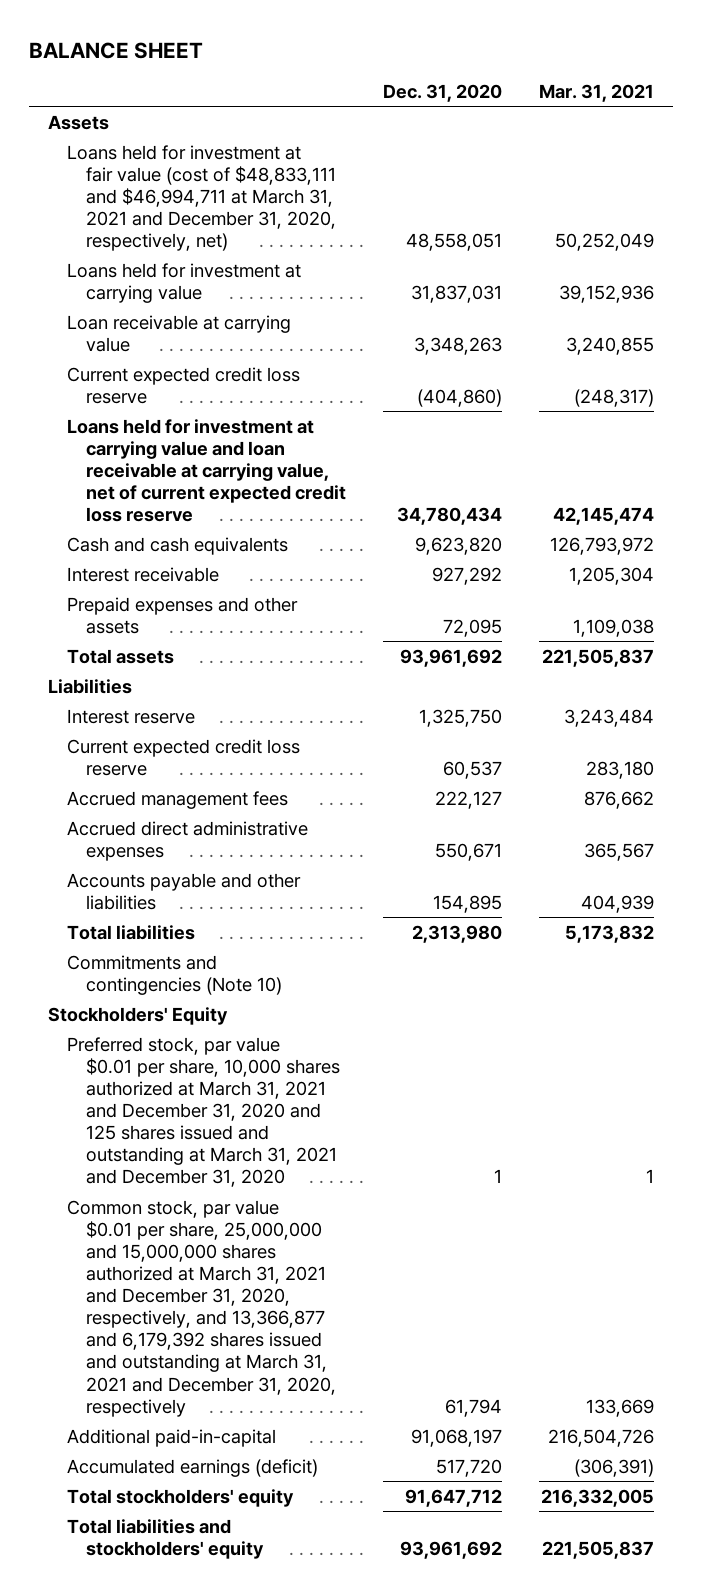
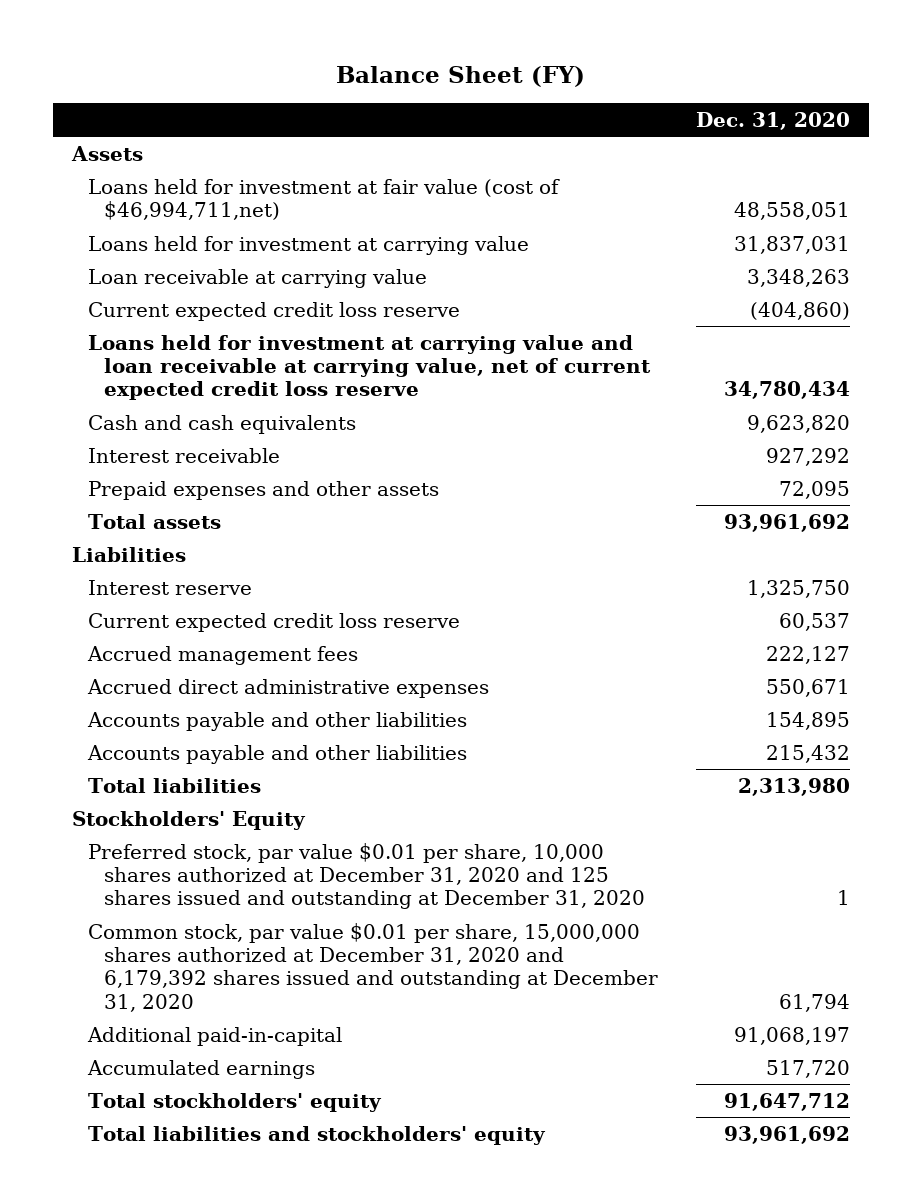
[29,42,204,60] BALANCE SHEET -> [335,66,585,88] Balance Sheet (FY)
[539,84,655,103] Mar. 31, 2021 -> none
[66,144,336,252] Loans held for investment at fair value (cost of $48,833,111 and $46,994,711 at March 31, 2021 and December 31, 2020, respectively, net) -> [87,178,560,221] Loans held for investment at fair value (cost of $46,994,711,net)
none -> [86,744,467,764] Accounts payable and other liabilities
[66,954,282,995] Commitments and contingencies (Note 10) -> none
[66,1036,340,1188] Preferred stock, par value $0.01 per share, 10,000 shares authorized at March 31, 2021 and December 31, 2020 and 125 shares issued and outstanding at March 31, 2021 and December 31, 2020 -> [87,842,645,910] Preferred stock, par value $0.01 per share, 10,000 shares authorized at December 31, 2020 and 125 shares issued and outstanding at December 31, 2020
[66,1199,336,1417] Common stock, par value $0.01 per share, 25,000,000 and 15,000,000 shares authorized at March 31, 2021 and December 31, 2020, respectively, and 13,366,877 and 6,179,392 shares issued and outstanding at March 31, 2021 and December 31, 2020, respectively -> [87,922,658,1012] Common stock, par value $0.01 per share, 15,000,000 shares authorized at December 31, 2020 and 6,179,392 shares issued and outstanding at December 31, 2020
[66,1458,318,1477] Accumulated earnings (deficit) -> [86,1059,315,1079] Accumulated earnings

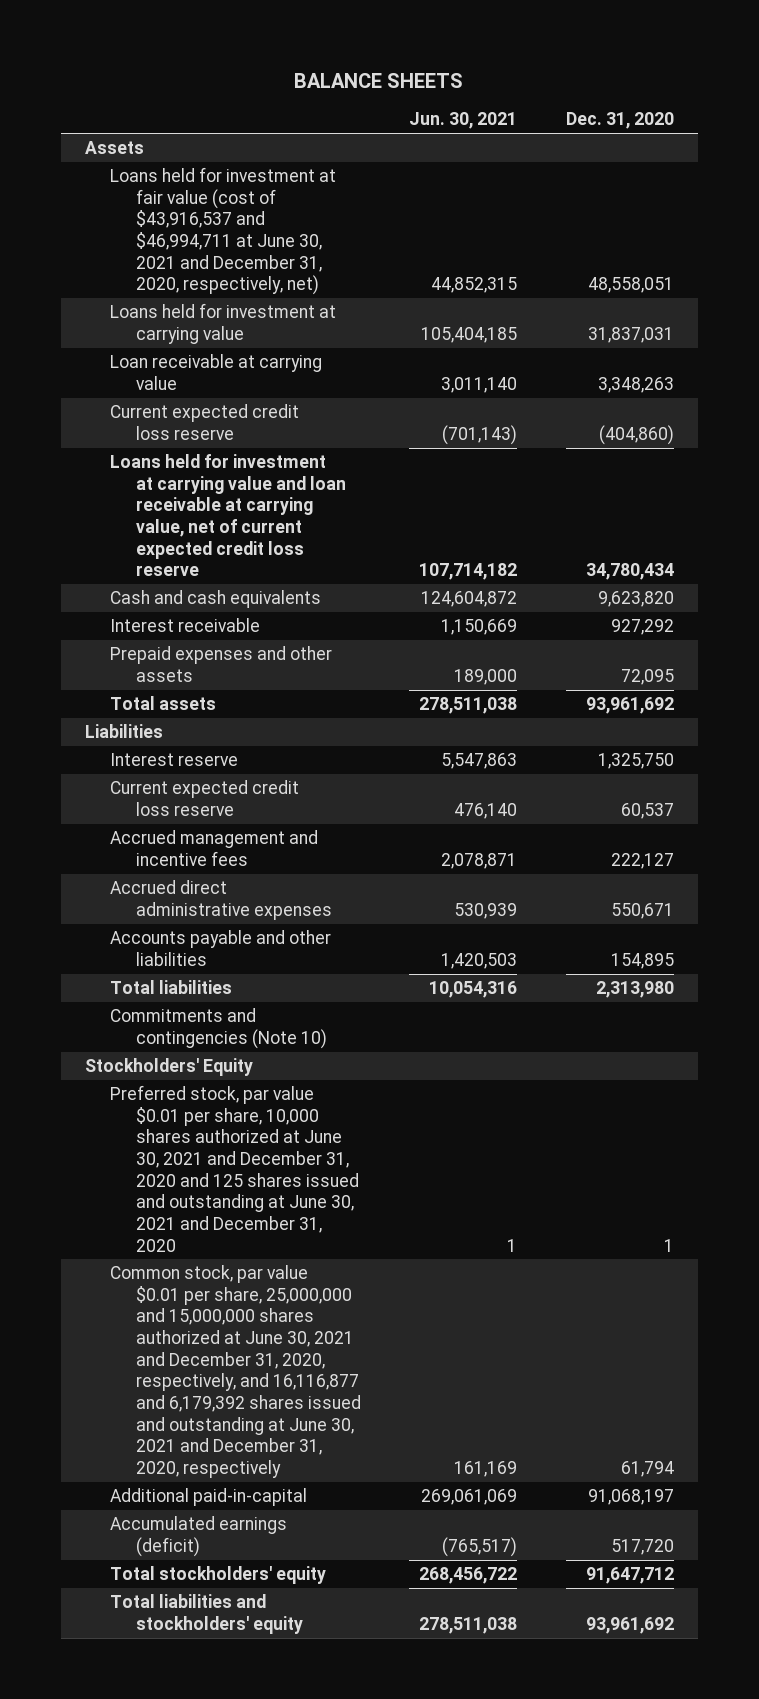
[335,66,585,88] Balance Sheet (FY) -> [294,72,464,88] BALANCE SHEETS
none -> [409,112,518,130] Jun. 30, 2021
[87,178,560,221] Loans held for investment at fair value (cost of $46,994,711,net) -> [110,167,337,296] Loans held for investment at fair value (cost of $43,916,537 and $46,994,711 at June 30, 2021 and December 31, 2020, respectively, net)
[86,645,358,665] Accrued management fees -> [110,830,319,866] Accrued management and incentive fees
[86,744,467,764] Accounts payable and other liabilities -> none
none -> [110,1008,327,1049] Commitments and contingencies (Note 10)
[87,842,645,910] Preferred stock, par value $0.01 per share, 10,000 shares authorized at December 31, 2020 and 125 shares issued and outstanding at December 31, 2020 -> [110,1085,359,1252] Preferred stock, par value $0.01 per share, 10,000 shares authorized at June 30, 2021 and December 31, 2020 and 125 shares issued and outstanding at June 30, 2021 and December 31, 2020
[87,922,658,1012] Common stock, par value $0.01 per share, 15,000,000 shares authorized at December 31, 2020 and 6,179,392 shares issued and outstanding at December 31, 2020 -> [110,1265,361,1478] Common stock, par value $0.01 per share, 25,000,000 and 15,000,000 shares authorized at June 30, 2021 and December 31, 2020, respectively, and 16,116,877 and 6,179,392 shares issued and outstanding at June 30, 2021 and December 31, 2020, respectively
[86,1059,315,1079] Accumulated earnings -> [110,1516,288,1557] Accumulated earnings (deficit)

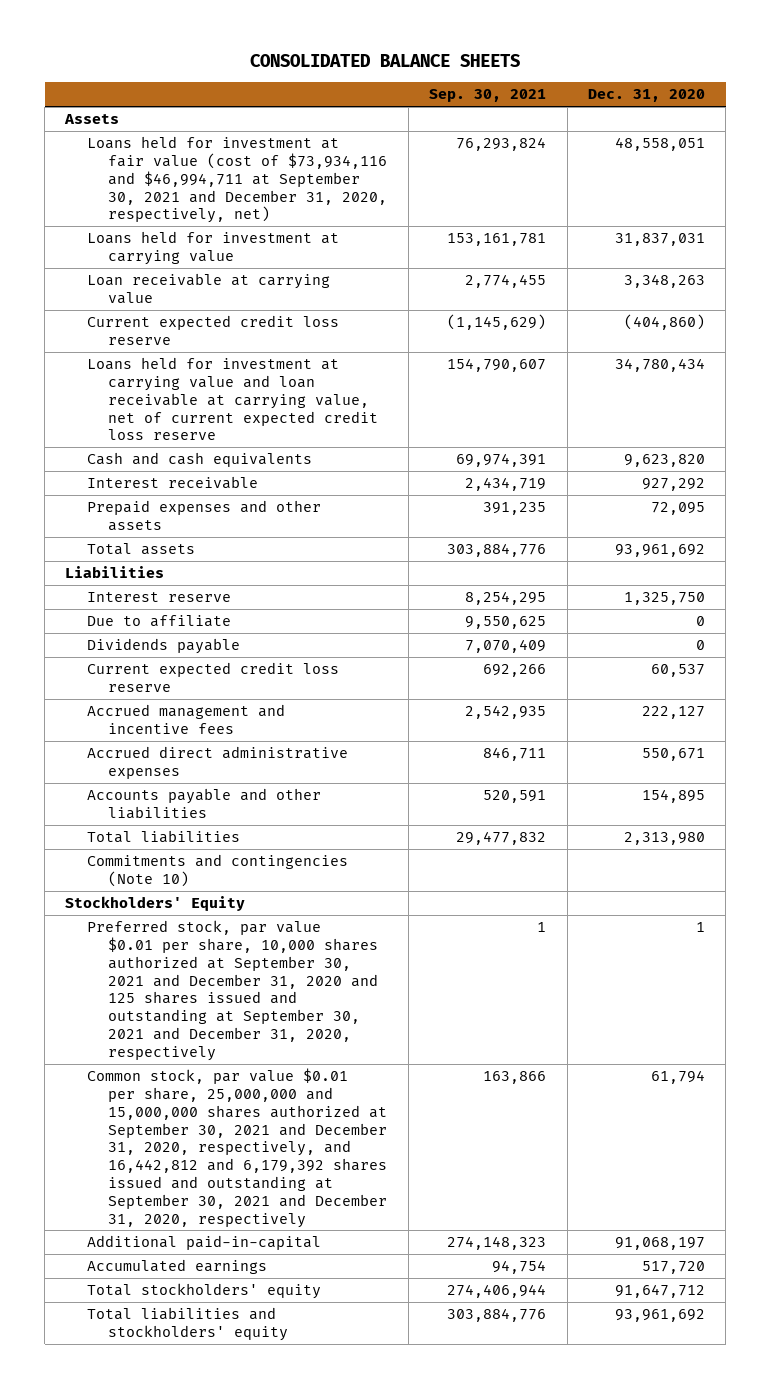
[294,72,464,88] BALANCE SHEETS -> [250,54,521,68] CONSOLIDATED BALANCE SHEETS
[409,112,518,130] Jun. 30, 2021 -> none
none -> [429,89,547,103] Sep. 30, 2021
[110,167,337,296] Loans held for investment at fair value (cost of $43,916,537 and $46,994,711 at June 30, 2021 and December 31, 2020, respectively, net) -> [86,136,388,224] Loans held for investment at fair value (cost of $73,934,116 and $46,994,711 at September 30, 2021 and December 31, 2020, respectively, net)
none -> [86,615,231,628] Due to affiliate
none -> [86,638,240,655] Dividends payable
[110,1085,359,1252] Preferred stock, par value $0.01 per share, 10,000 shares authorized at June 30, 2021 and December 31, 2020 and 125 shares issued and outstanding at June 30, 2021 and December 31, 2020 -> [86,920,379,1061] Preferred stock, par value $0.01 per share, 10,000 shares authorized at September 30, 2021 and December 31, 2020 and 125 shares issued and outstanding at September 30, 2021 and December 31, 2020, respectively
[110,1265,361,1478] Common stock, par value $0.01 per share, 25,000,000 and 15,000,000 shares authorized at June 30, 2021 and December 31, 2020, respectively, and 16,116,877 and 6,179,392 shares issued and outstanding at June 30, 2021 and December 31, 2020, respectively -> [86,1068,388,1228] Common stock, par value $0.01 per share, 25,000,000 and 15,000,000 shares authorized at September 30, 2021 and December 31, 2020, respectively, and 16,442,812 and 6,179,392 shares issued and outstanding at September 30, 2021 and December 31, 2020, respectively
[110,1516,288,1557] Accumulated earnings (deficit) -> [86,1259,267,1275] Accumulated earnings

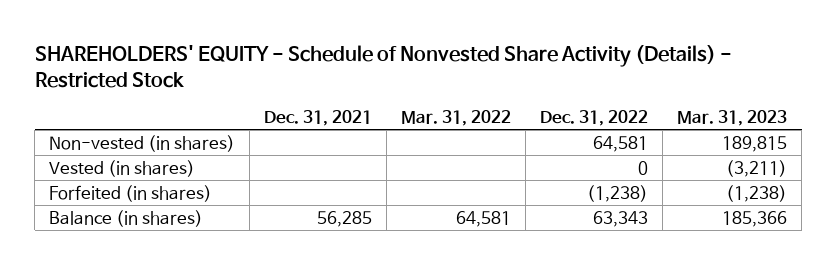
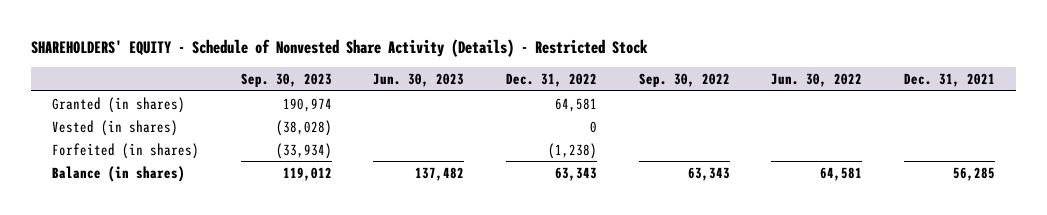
[401,109,512,126] Mar. 31, 2022 -> none
[677,109,788,126] Mar. 31, 2023 -> none
none -> [240,73,332,88] Sep. 30, 2023
none -> [373,73,465,88] Jun. 30, 2023
none -> [638,73,730,88] Sep. 30, 2022
none -> [771,73,863,88] Jun. 30, 2022
[49,134,236,152] Non-vested (in shares) -> [51,96,185,113] Granted (in shares)

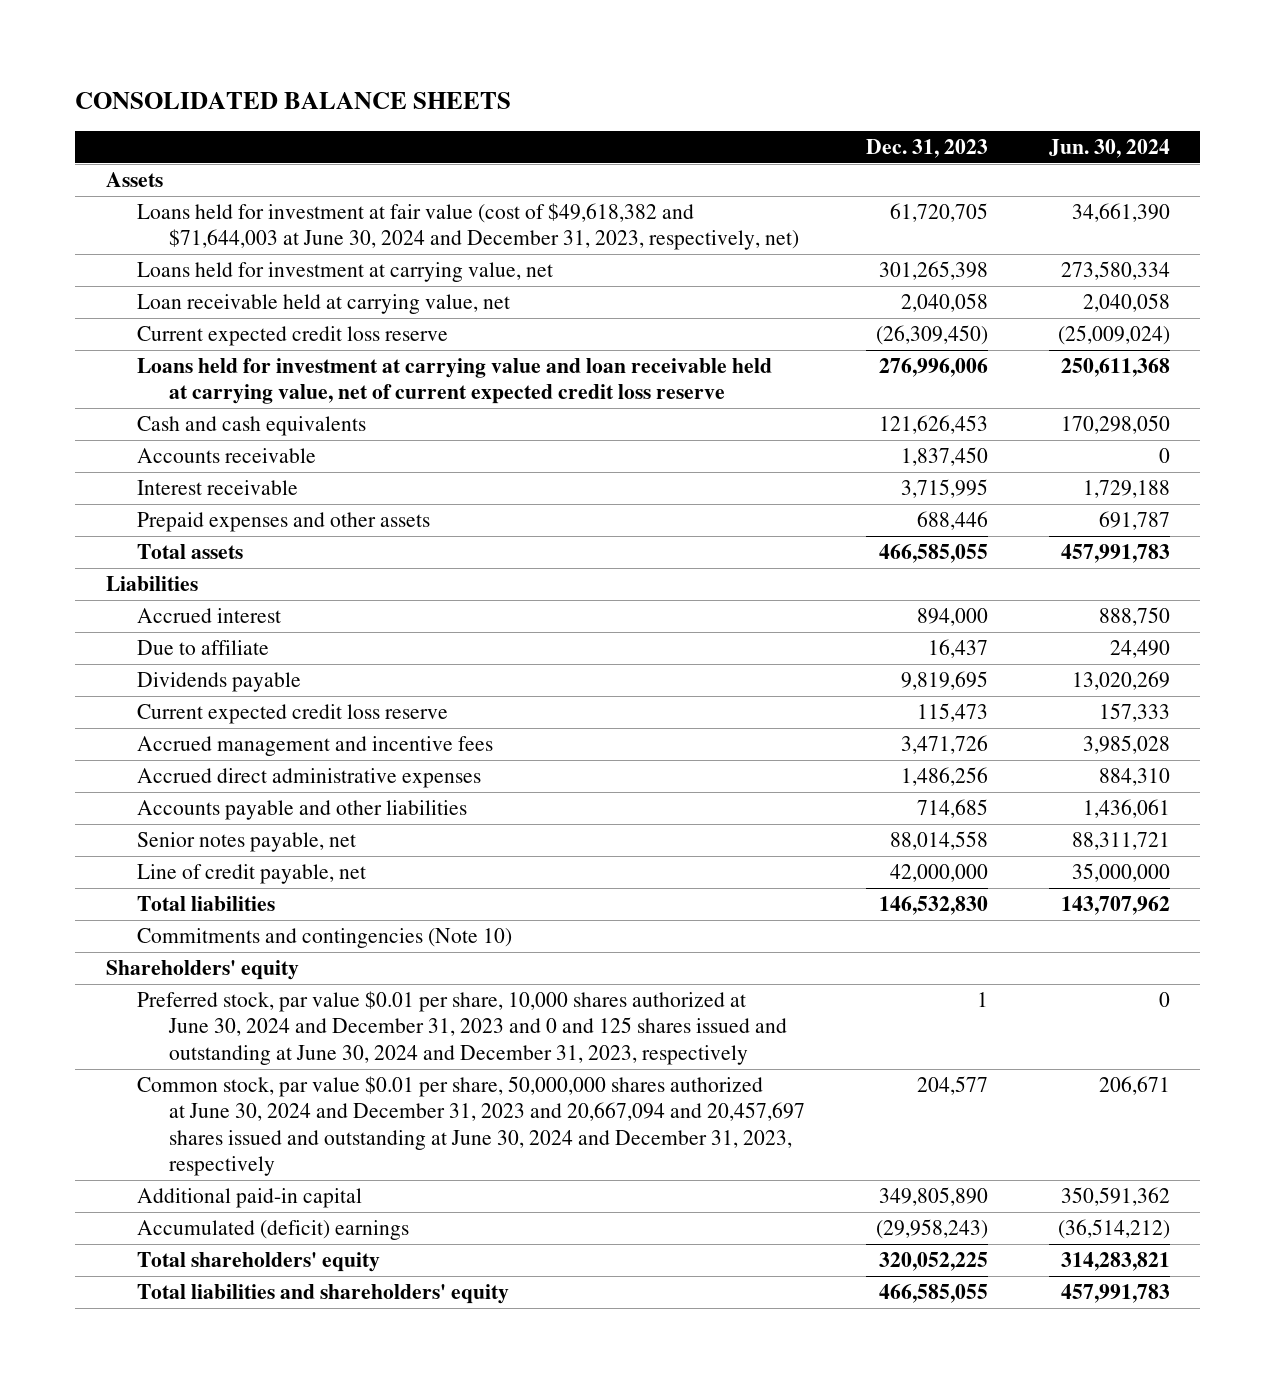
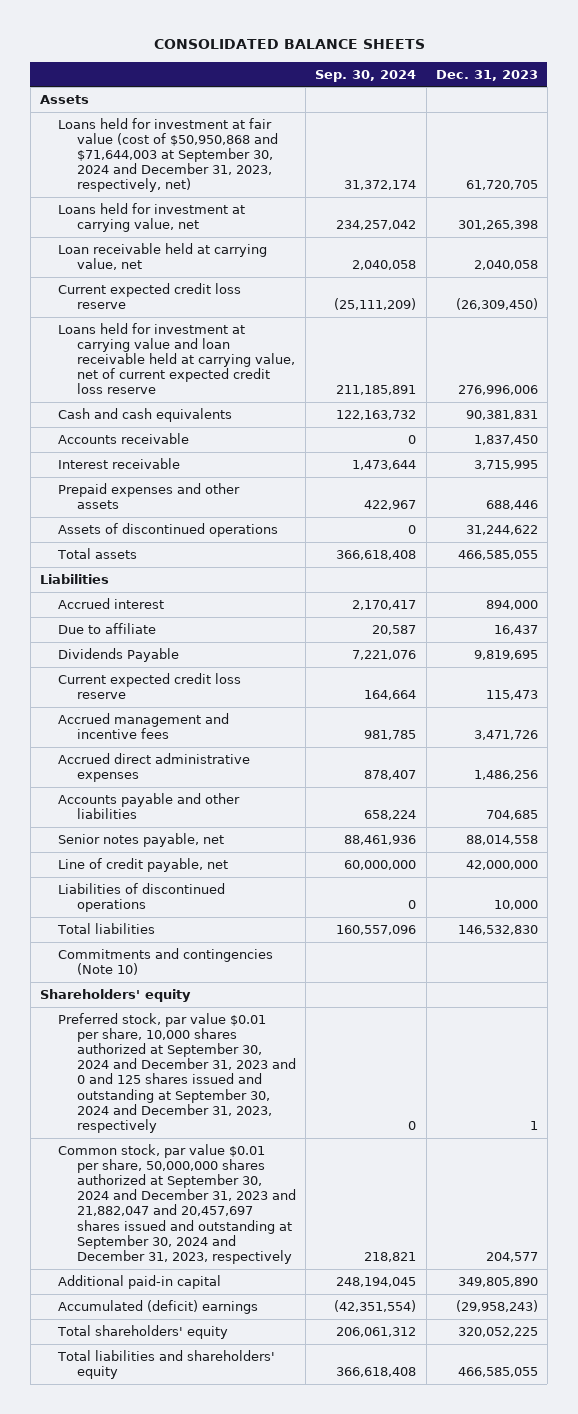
[1048,139,1170,159] Jun. 30, 2024 -> none
none -> [315,69,417,82] Sep. 30, 2024
[137,203,800,251] Loans held for investment at fair value (cost of $49,618,382 and $71,644,003 at June 30, 2024 and December 31, 2023, respectively, net) -> [58,117,279,193] Loans held for investment at fair value (cost of $50,950,868 and $71,644,003 at September 30, 2024 and December 31, 2023, respectively, net)
[878,415,988,435] 121,626,453 -> [465,409,538,420] 90,381,831
none -> [58,522,279,537] Assets of discontinued operations
[137,672,302,693] Dividends payable -> [58,647,180,662] Dividends Payable
[916,799,988,819] 714,685 -> [485,809,538,820] 704,685
none -> [58,882,226,912] Liabilities of discontinued operations
[137,991,788,1065] Preferred stock, par value $0.01 per share, 10,000 shares authorized at June 30, 2024 and December 31, 2023 and 0 and 125 shares issued and outstanding at June 30, 2024 and December 31, 2023, respectively -> [58,1012,297,1133] Preferred stock, par value $0.01 per share, 10,000 shares authorized at September 30, 2024 and December 31, 2023 and 0 and 125 shares issued and outstanding at September 30, 2024 and December 31, 2023, respectively
[137,1076,806,1177] Common stock, par value $0.01 per share, 50,000,000 shares authorized at June 30, 2024 and December 31, 2023 and 20,667,094 and 20,457,697 shares issued and outstanding at June 30, 2024 and December 31, 2023, respectively -> [58,1143,297,1264] Common stock, par value $0.01 per share, 50,000,000 shares authorized at September 30, 2024 and December 31, 2023 and 21,882,047 and 20,457,697 shares issued and outstanding at September 30, 2024 and December 31, 2023, respectively

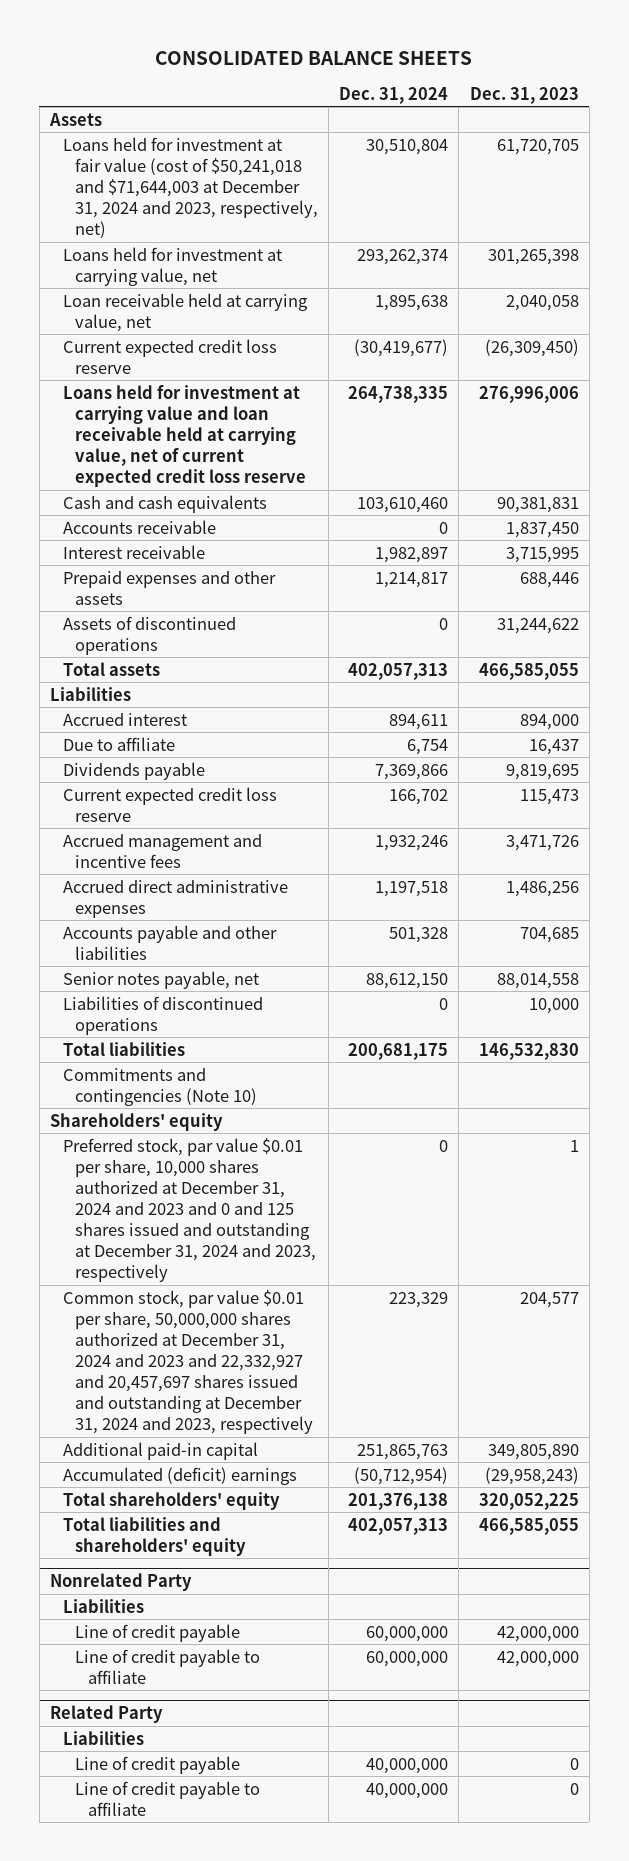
[315,69,417,82] Sep. 30, 2024 -> none
none -> [339,86,449,104] Dec. 31, 2024
[58,117,279,193] Loans held for investment at fair value (cost of $50,950,868 and $71,644,003 at September 30, 2024 and December 31, 2023, respectively, net) -> [62,136,319,239] Loans held for investment at fair value (cost of $50,241,018 and $71,644,003 at December 31, 2024 and 2023, respectively, net)
[58,647,180,662] Dividends Payable -> [62,761,205,780] Dividends payable
[58,857,229,872] Line of credit payable, net -> none
[58,1012,297,1133] Preferred stock, par value $0.01 per share, 10,000 shares authorized at September 30, 2024 and December 31, 2023 and 0 and 125 shares issued and outstanding at September 30, 2024 and December 31, 2023, respectively -> [62,1137,317,1283] Preferred stock, par value $0.01 per share, 10,000 shares authorized at December 31, 2024 and 2023 and 0 and 125 shares issued and outstanding at December 31, 2024 and 2023, respectively
[58,1143,297,1264] Common stock, par value $0.01 per share, 50,000,000 shares authorized at September 30, 2024 and December 31, 2023 and 21,882,047 and 20,457,697 shares issued and outstanding at September 30, 2024 and December 31, 2023, respectively -> [62,1289,314,1435] Common stock, par value $0.01 per share, 50,000,000 shares authorized at December 31, 2024 and 2023 and 22,332,927 and 20,457,697 shares issued and outstanding at December 31, 2024 and 2023, respectively
none -> [50,1573,193,1592] Nonrelated Party
none -> [62,1598,144,1613] Liabilities
none -> [75,1623,241,1642] Line of credit payable
none -> [75,1648,261,1684] Line of credit payable to affiliate
none -> [50,1705,164,1724] Related Party
none -> [62,1730,144,1745] Liabilities
none -> [75,1755,241,1774] Line of credit payable
none -> [75,1780,261,1816] Line of credit payable to affiliate

